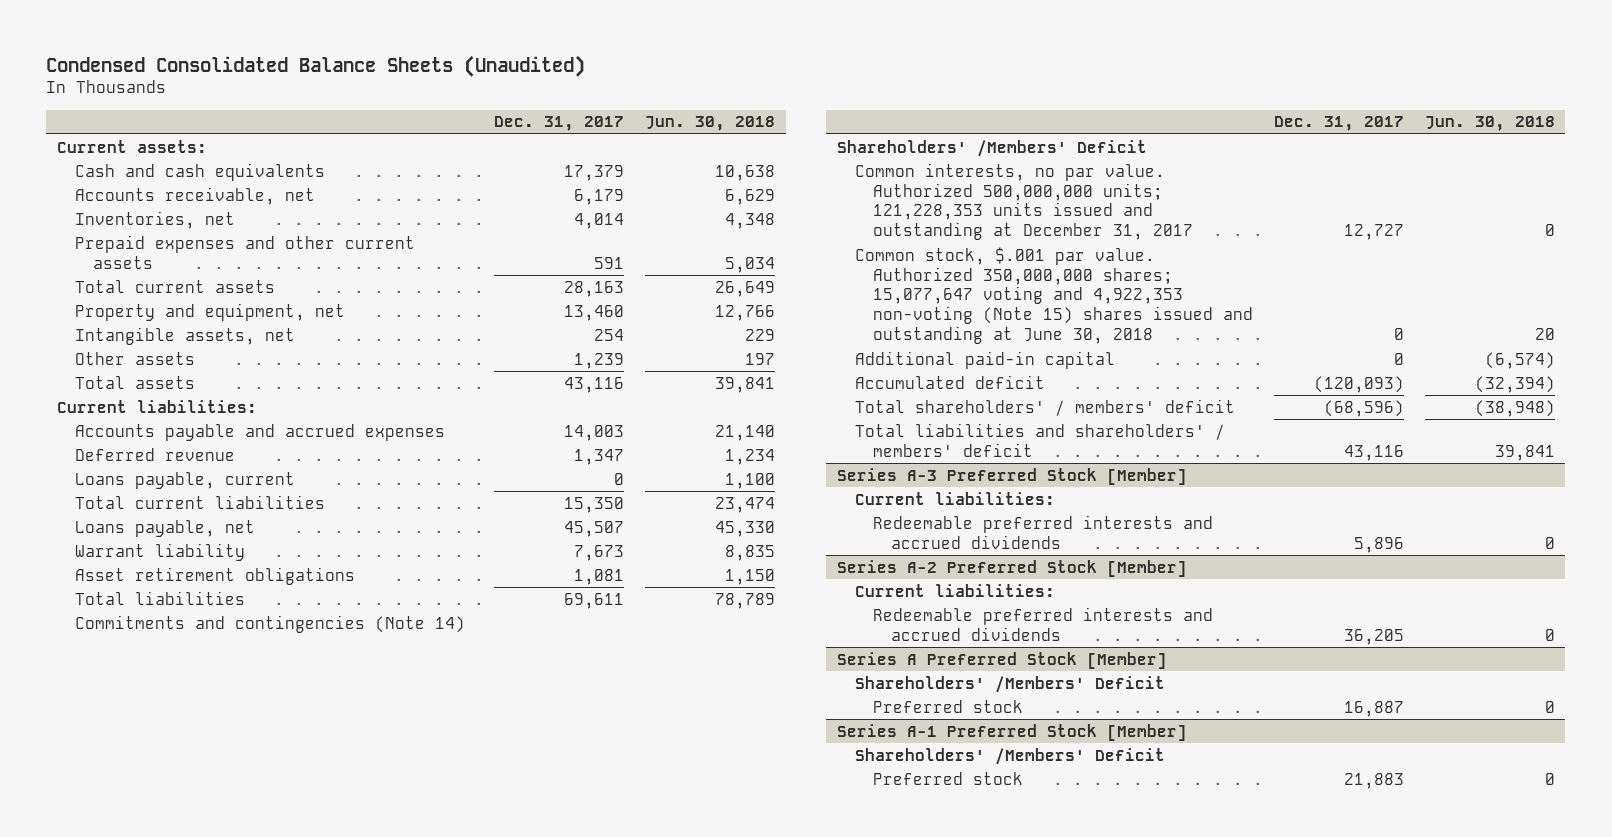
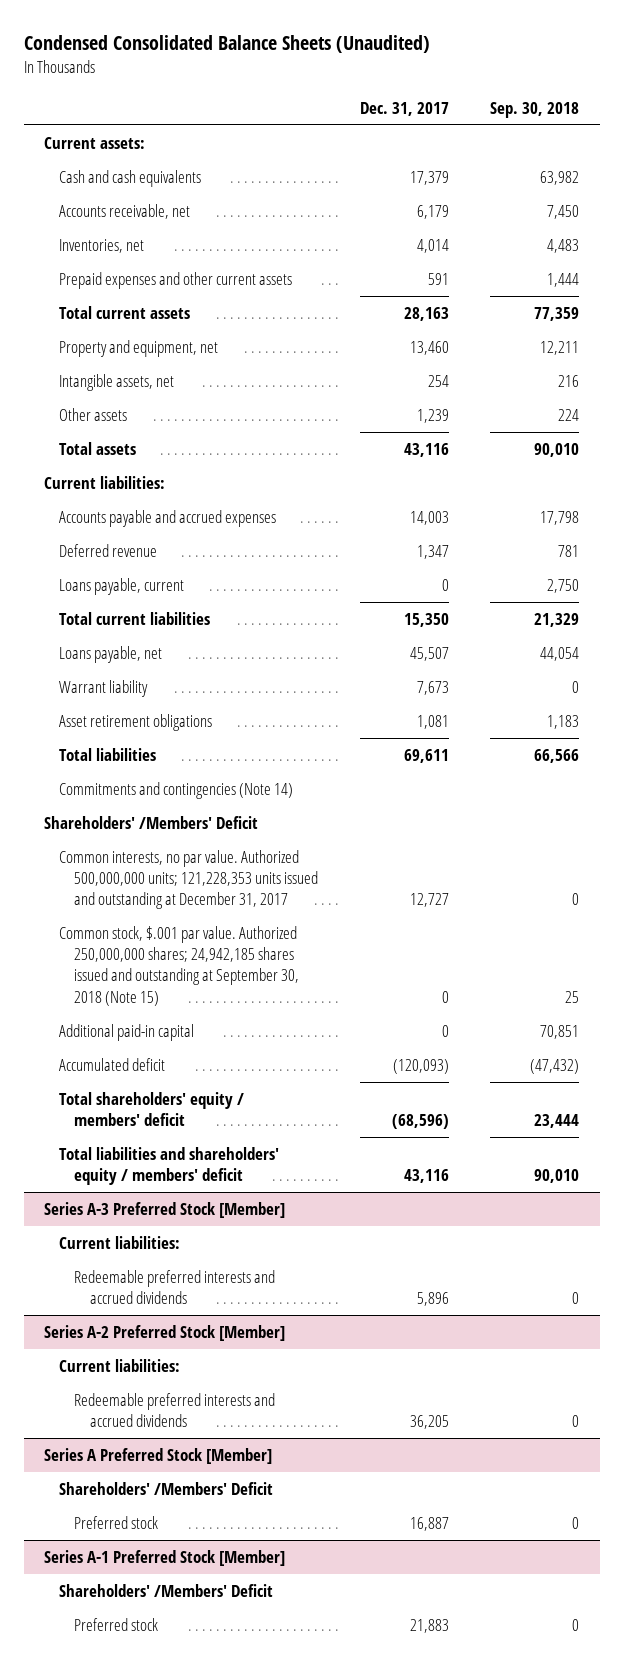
[645,116,776,132] Jun. 30, 2018 -> none
none -> [490,101,580,118] Sep. 30, 2018
[854,246,1253,345] Common stock, $.001 par value. Authorized 350,000,000 shares; 15,077,647 voting and 4,922,353 non-voting (Note 15) shares issued and outstanding at June 30, 2018 -> [59,926,300,1006] Common stock, $.001 par value. Authorized 250,000,000 shares; 24,942,185 shares issued and outstanding at September 30, 2018 (Note 15)
[854,398,1235,416] Total shareholders' / members' deficit -> [59,1092,245,1127] Total shareholders' equity / members' deficit
[854,422,1225,457] Total liabilities and shareholders' / members' deficit -> [59,1147,280,1186] Total liabilities and shareholders' equity / members' deficit

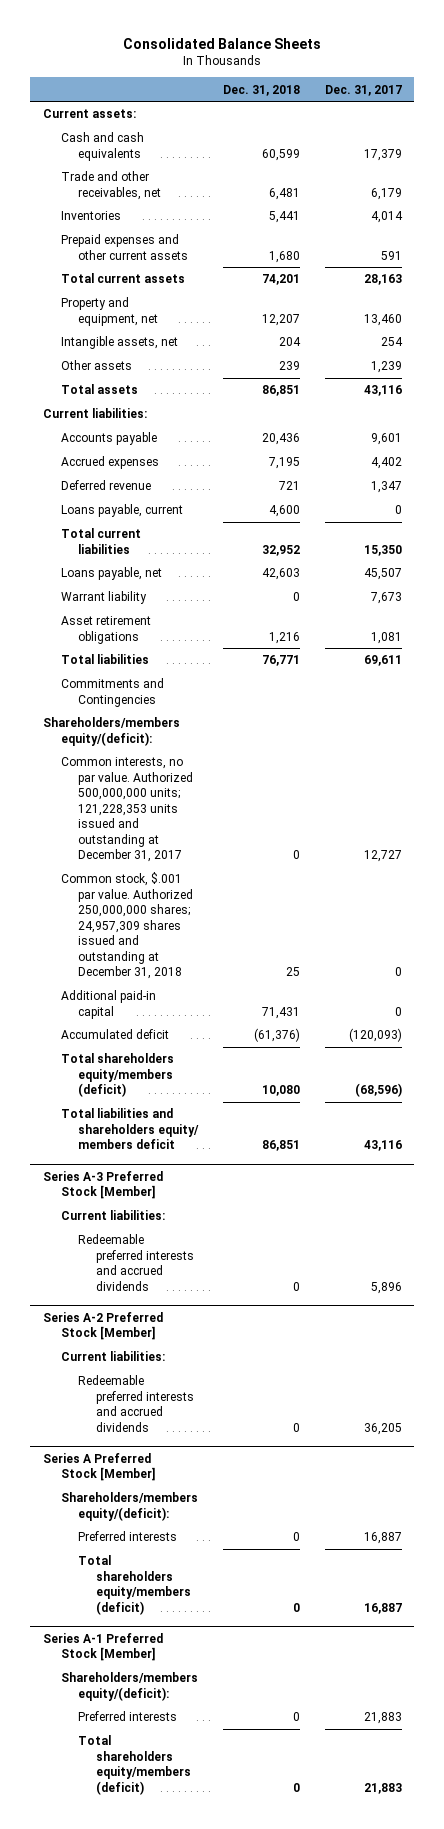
[23,35,430,54] Condensed Consolidated Balance Sheets (Unaudited) -> [123,38,322,50] Consolidated Balance Sheets
[490,101,580,118] Sep. 30, 2018 -> none
none -> [223,84,301,96] Dec. 31, 2018
[59,204,191,220] Accounts receivable, net -> [60,171,162,200] Trade and other receivables, net
[59,239,145,254] Inventories, net -> [60,211,121,221] Inventories
[59,510,277,528] Accounts payable and accrued expenses -> none
none -> [60,432,157,446] Accounts payable
none -> [60,456,159,470] Accrued expenses
[59,782,294,800] Commitments and contingencies (Note 14) -> [60,678,164,707] Commitments and Contingencies
[44,816,259,830] Shareholders' /Members' Deficit -> [42,717,180,746] Shareholders/members equity/(deficit):
[59,926,300,1006] Common stock, $.001 par value. Authorized 250,000,000 shares; 24,942,185 shares issued and outstanding at September 30, 2018 (Note 15) -> [60,872,194,980] Common stock, $.001 par value. Authorized 250,000,000 shares; 24,957,309 shares issued and outstanding at December 31, 2018
[59,1092,245,1127] Total shareholders' equity / members' deficit -> [60,1053,174,1098] Total shareholders equity/members (deficit)
[59,1147,280,1186] Total liabilities and shareholders' equity / members' deficit -> [60,1108,200,1150] Total liabilities and shareholders equity/ members deficit
[59,1482,274,1496] Shareholders' /Members' Deficit -> [60,1492,198,1521] Shareholders/members equity/(deficit):
[74,1516,159,1530] Preferred stock -> [78,1531,178,1542] Preferred interests
none -> [78,1555,192,1615] Total shareholders equity/members (deficit)
[59,1584,274,1598] Shareholders' /Members' Deficit -> [60,1672,198,1701] Shareholders/members equity/(deficit):
[74,1618,159,1632] Preferred stock -> [78,1711,178,1722] Preferred interests
none -> [78,1735,192,1795] Total shareholders equity/members (deficit)

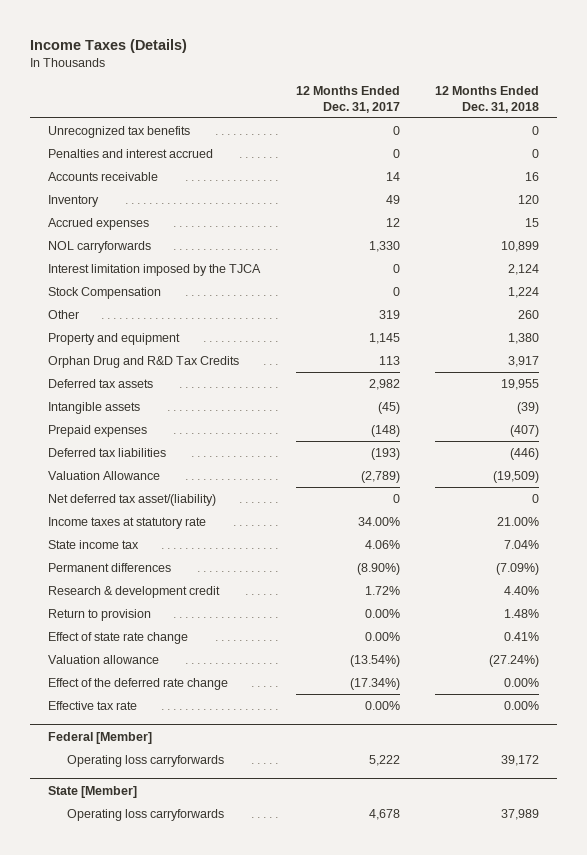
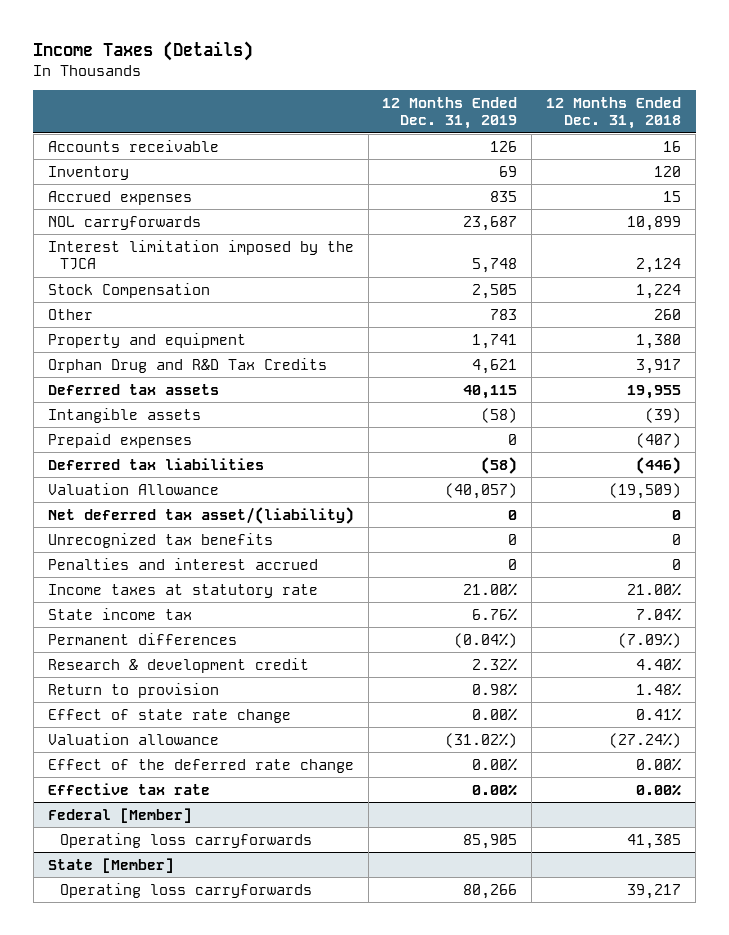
[295,86,400,113] 12 Months Ended Dec. 31, 2017 -> none
none -> [382,96,518,130] 12 Months Ended Dec. 31, 2019
[47,126,190,139] Unrecognized tax benefits -> [47,532,273,548] Unrecognized tax benefits
[47,149,213,159] Penalties and interest accrued -> [47,557,318,570] Penalties and interest accrued
[501,755,540,767] 39,172 -> [627,833,682,849] 41,385
[501,809,540,821] 37,989 -> [627,883,682,899] 39,217

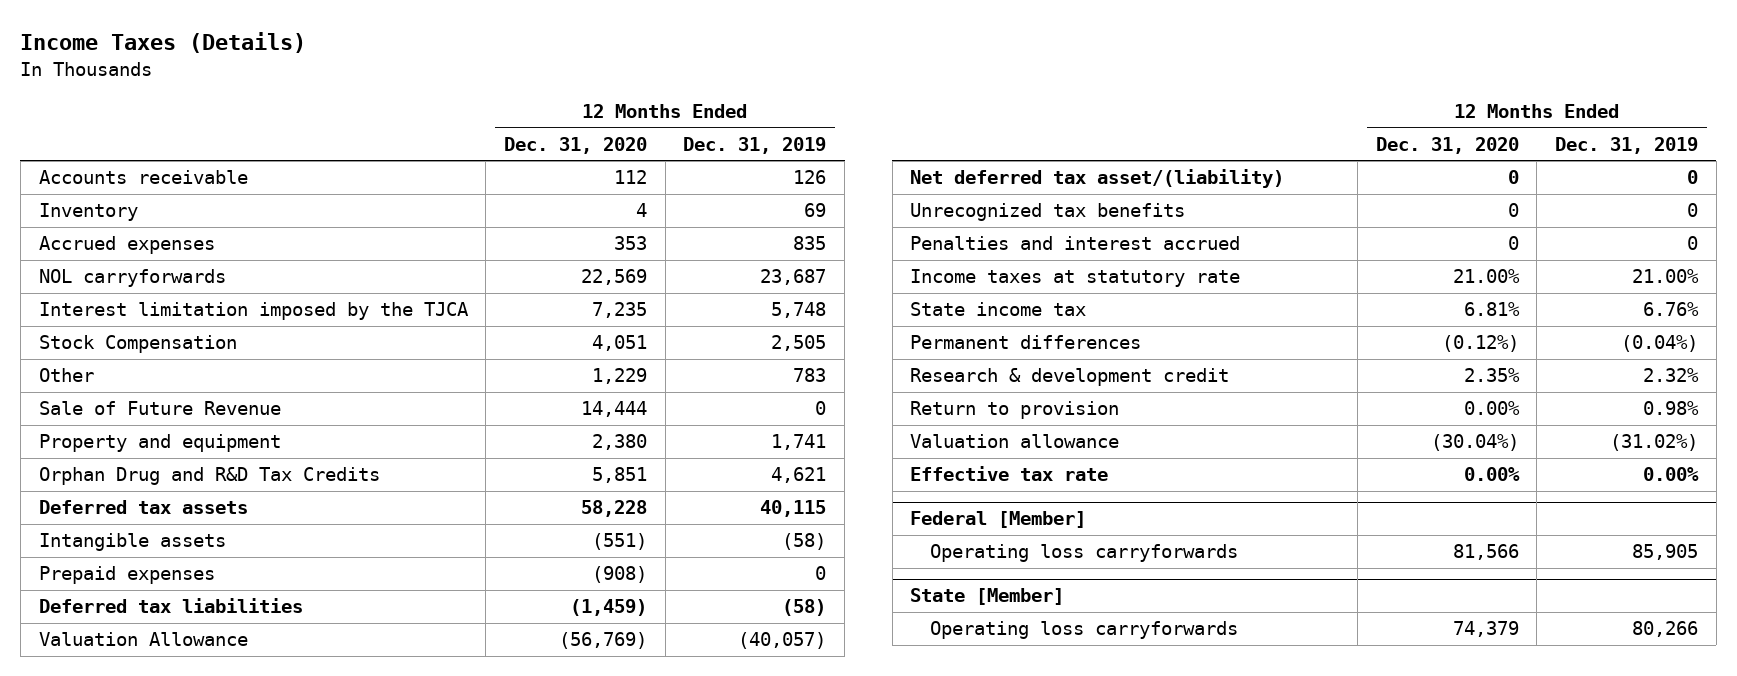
[546,96,682,130] 12 Months Ended Dec. 31, 2018 -> none
none -> [503,136,647,154] Dec. 31, 2020
none -> [38,401,281,416] Sale of Future Revenue
[47,708,291,723] Effect of state rate change -> none
[47,758,354,773] Effect of the deferred rate change -> none

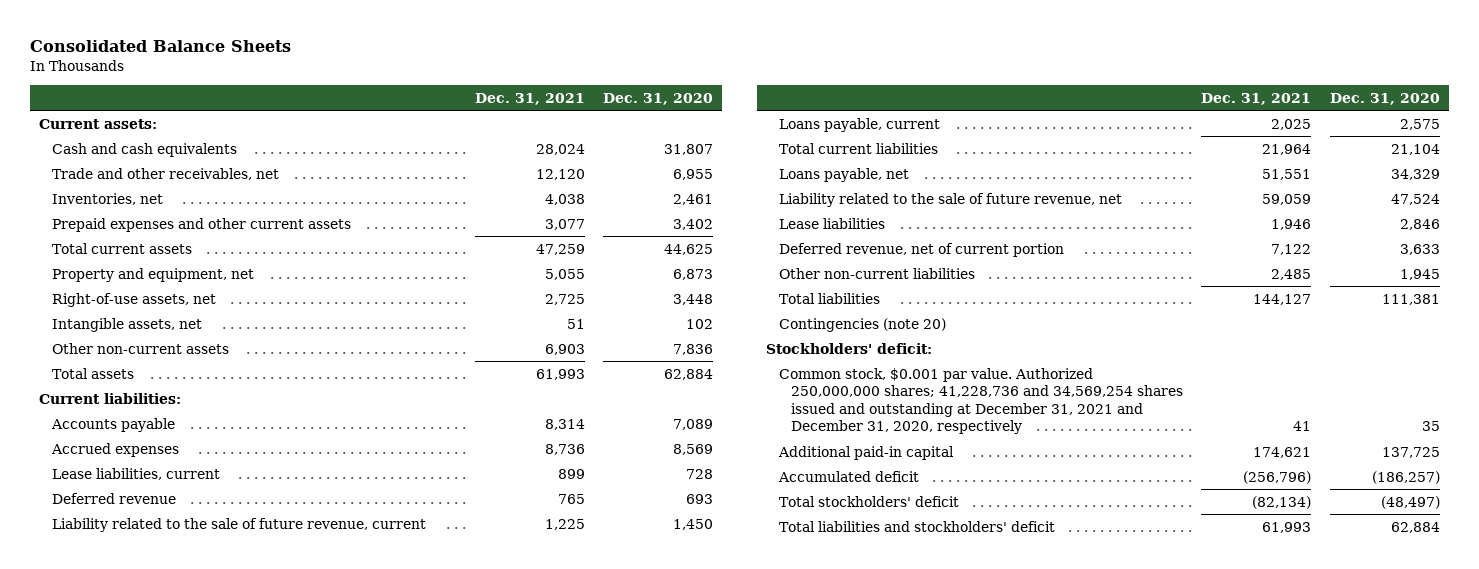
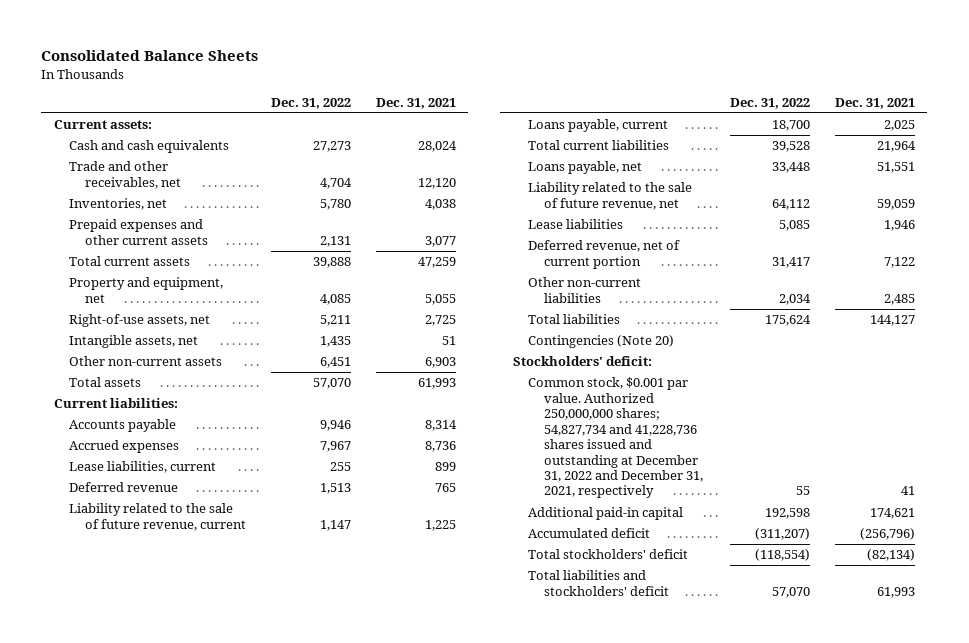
[602,92,713,105] Dec. 31, 2020 -> none
none -> [270,97,351,109] Dec. 31, 2022
[778,317,946,332] Contingencies (note 20) -> [528,335,675,349] Contingencies (Note 20)
[778,367,1184,435] Common stock, $0.001 par value. Authorized 250,000,000 shares; 41,228,736 and 34,569,254 shares issued and outstanding at December 31, 2021 and December 31, 2020, respectively -> [528,377,704,499] Common stock, $0.001 par value. Authorized 250,000,000 shares; 54,827,734 and 41,228,736 shares issued and outstanding at December 31, 2022 and December 31, 2021, respectively

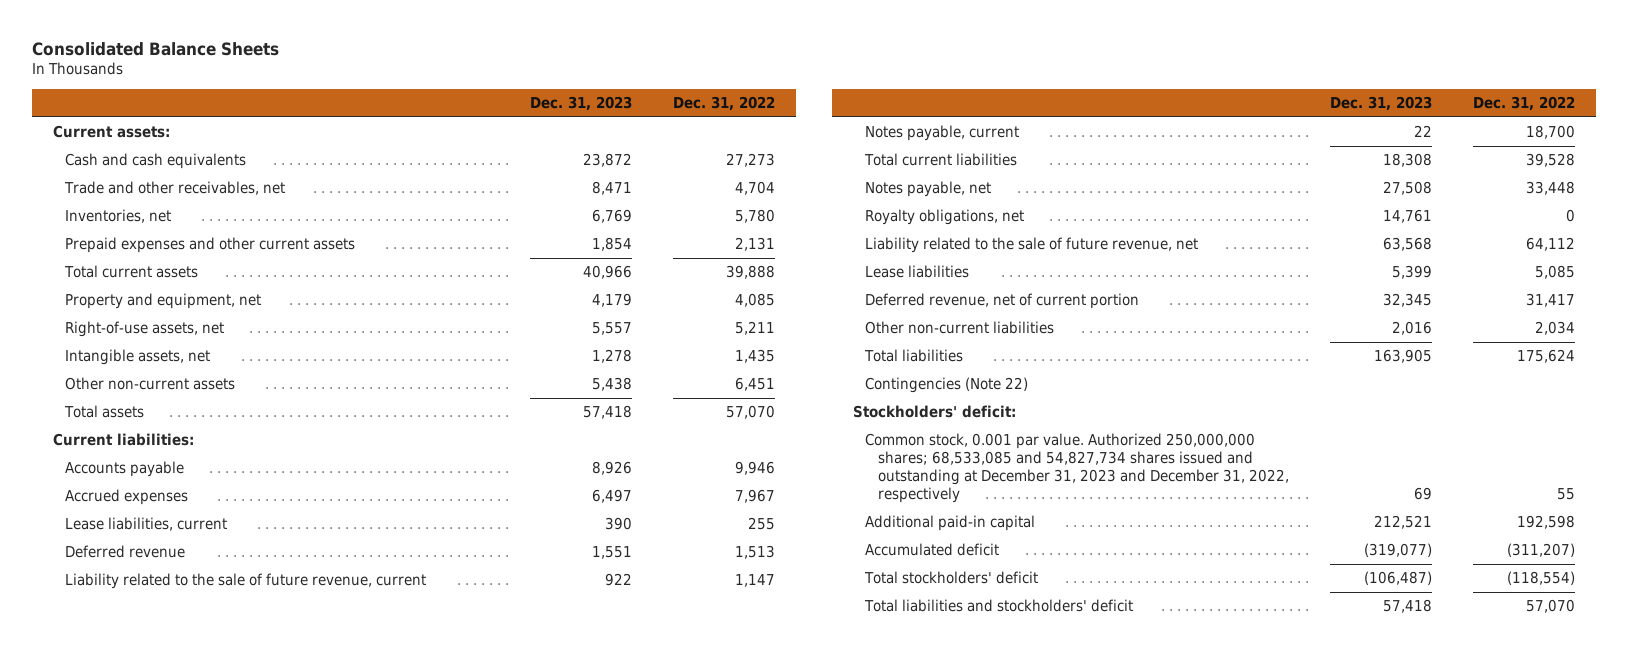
[375,97,456,109] Dec. 31, 2021 -> none
none -> [529,96,632,112] Dec. 31, 2023
[528,119,669,133] Loans payable, current -> [865,125,1020,142] Notes payable, current
[528,161,643,175] Loans payable, net -> [865,181,992,198] Notes payable, net
none -> [865,209,1025,226] Royalty obligations, net
[528,335,675,349] Contingencies (Note 20) -> [865,377,1029,394] Contingencies (Note 22)
[528,377,704,499] Common stock, $0.001 par value. Authorized 250,000,000 shares; 54,827,734 and 41,228,736 shares issued and outstanding at December 31, 2022 and December 31, 2021, respectively -> [865,433,1289,504] Common stock, 0.001 par value. Authorized 250,000,000 shares; 68,533,085 and 54,827,734 shares issued and outstanding at December 31, 2023 and December 31, 2022, respectively

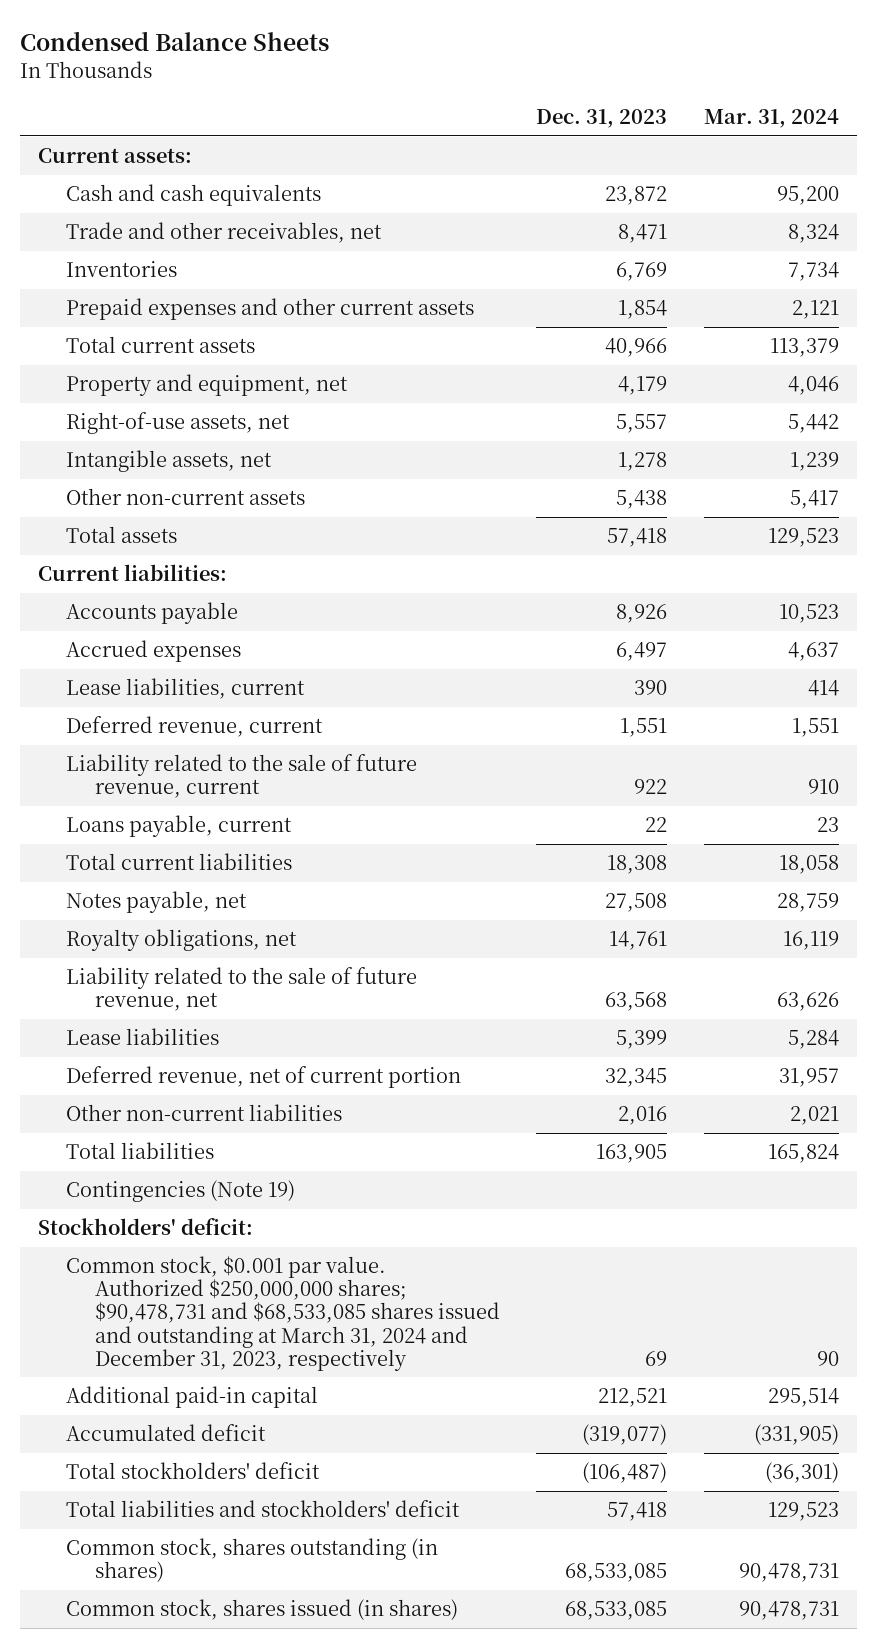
[32,41,280,56] Consolidated Balance Sheets -> [19,30,329,51] Condensed Balance Sheets
[673,96,776,112] Dec. 31, 2022 -> none
none -> [703,109,839,129] Mar. 31, 2024
[65,209,172,224] Inventories, net -> [66,261,178,278] Inventories
[65,545,186,559] Deferred revenue -> [66,716,324,738] Deferred revenue, current
[865,125,1020,142] Notes payable, current -> [66,815,293,838] Loans payable, current
[865,377,1029,394] Contingencies (Note 22) -> [66,1180,296,1203] Contingencies (Note 19)
[865,433,1289,504] Common stock, 0.001 par value. Authorized 250,000,000 shares; 68,533,085 and 54,827,734 shares issued and outstanding at December 31, 2023 and December 31, 2022, respectively -> [66,1256,500,1371] Common stock, $0.001 par value. Authorized $250,000,000 shares; $90,478,731 and $68,533,085 shares issued and outstanding at March 31, 2024 and December 31, 2023, respectively
none -> [66,1538,439,1583] Common stock, shares outstanding (in shares)
none -> [66,1599,459,1621] Common stock, shares issued (in shares)

